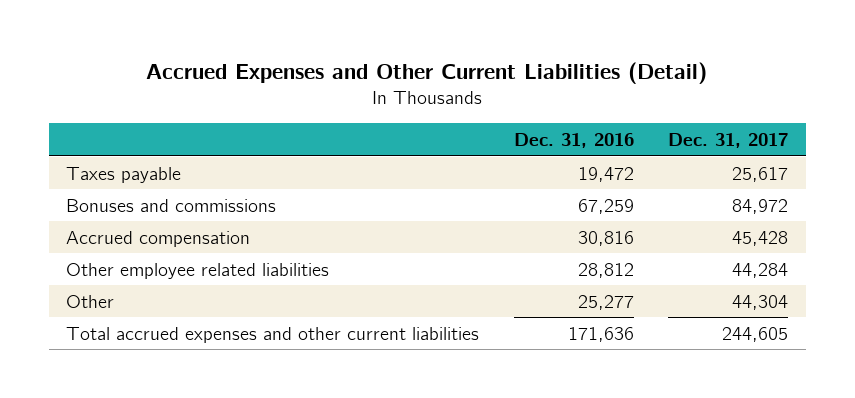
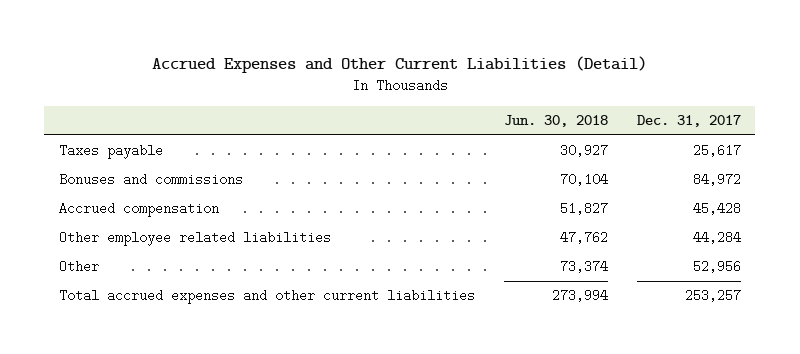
[513,133,634,149] Dec. 31, 2016 -> none
none -> [503,114,608,127] Jun. 30, 2018
[732,294,789,310] 44,304 -> [692,260,741,274] 52,956
[722,326,789,342] 244,605 -> [684,289,741,303] 253,257

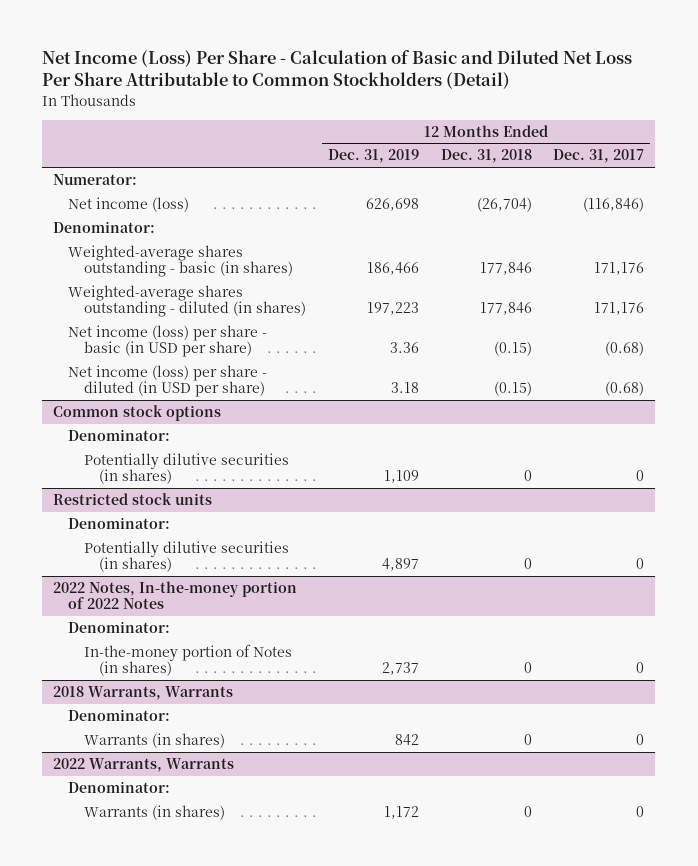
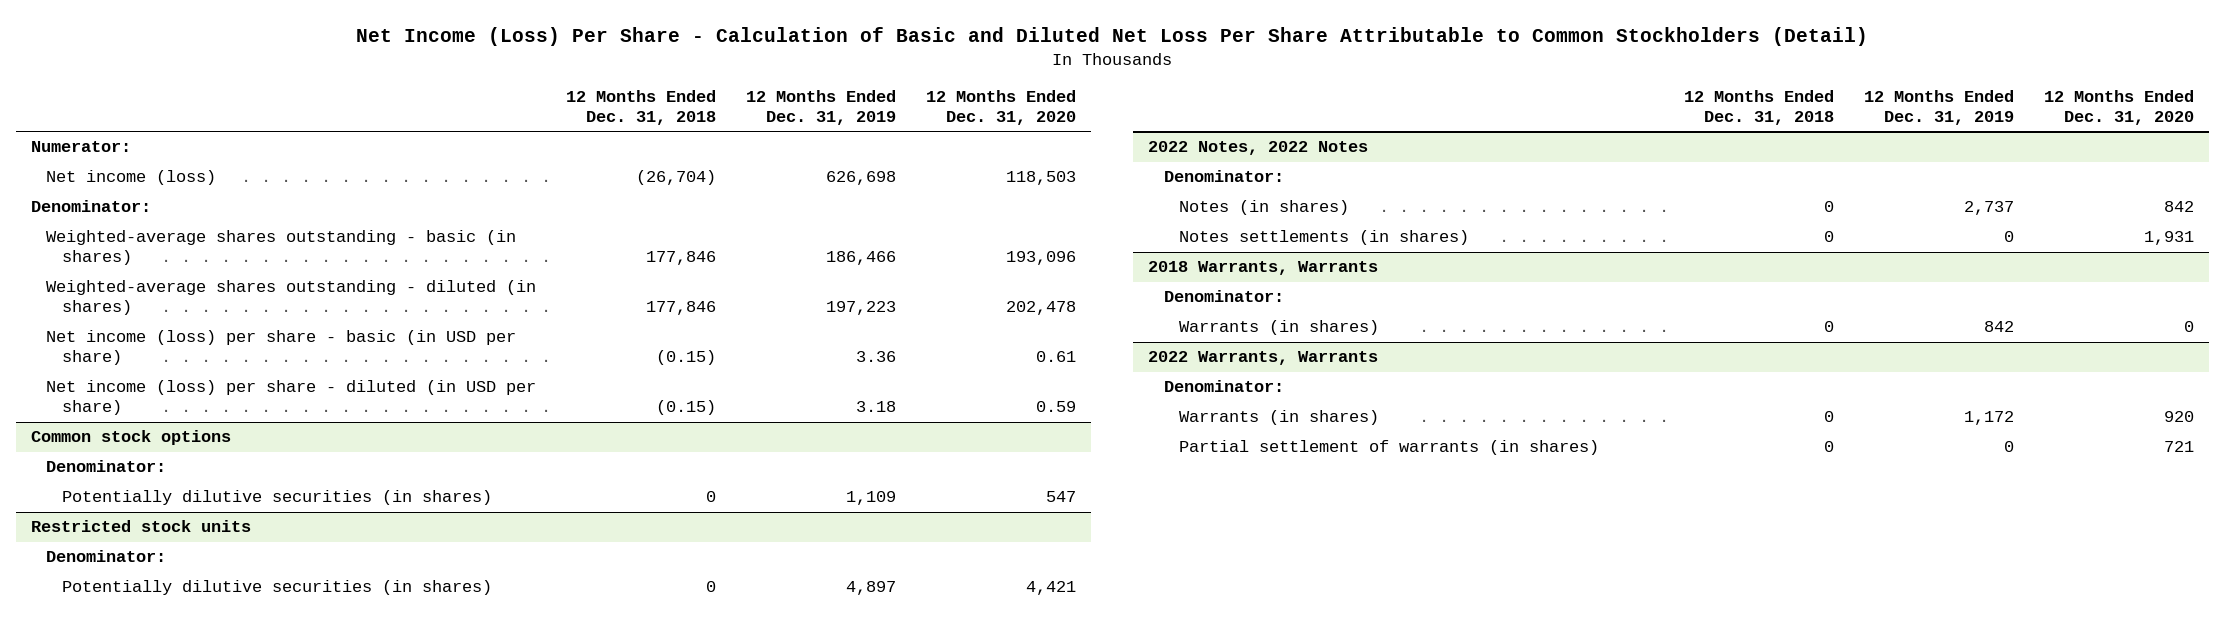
[553,149,645,164] Dec. 31, 2017 -> none
none -> [926,89,1077,125] 12 Months Ended Dec. 31, 2020
[53,580,298,610] 2022 Notes, In-the-money portion of 2022 Notes -> none
none -> [1148,141,1369,156] 2022 Notes, 2022 Notes
[83,643,292,677] In-the-money portion of Notes (in shares) -> [1179,200,1350,216] Notes (in shares)
none -> [1179,230,1470,246] Notes settlements (in shares)
none -> [1179,440,1600,456] Partial settlement of warrants (in shares)

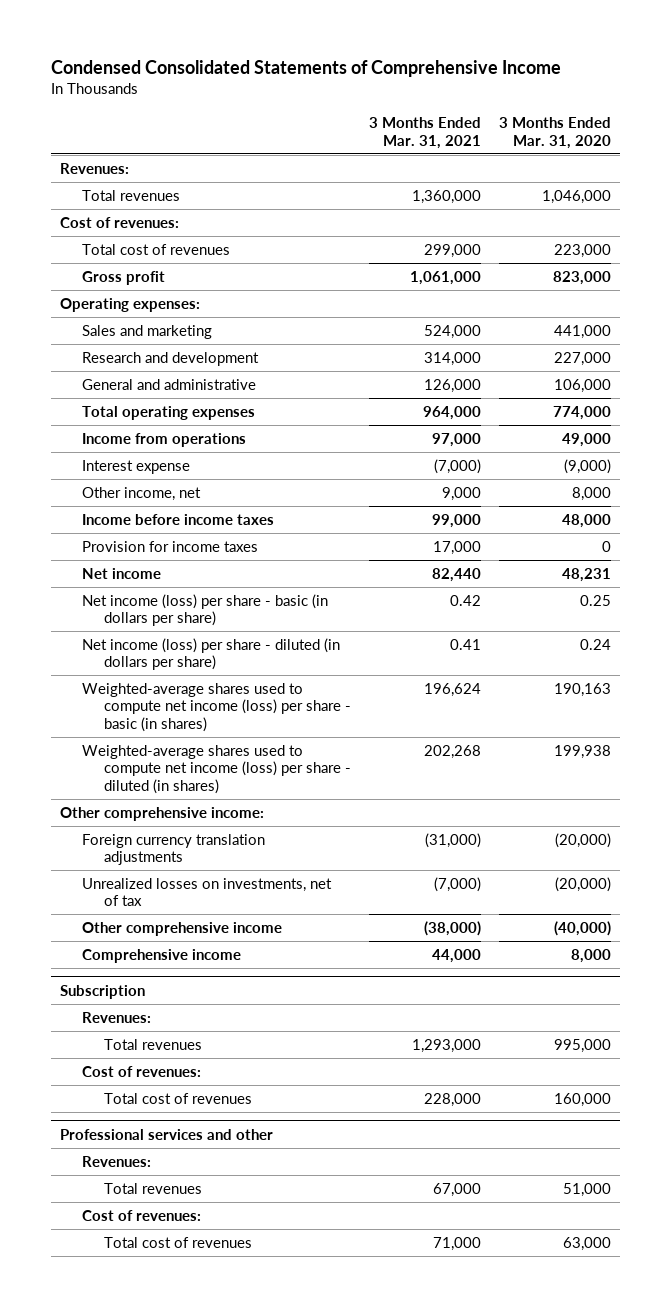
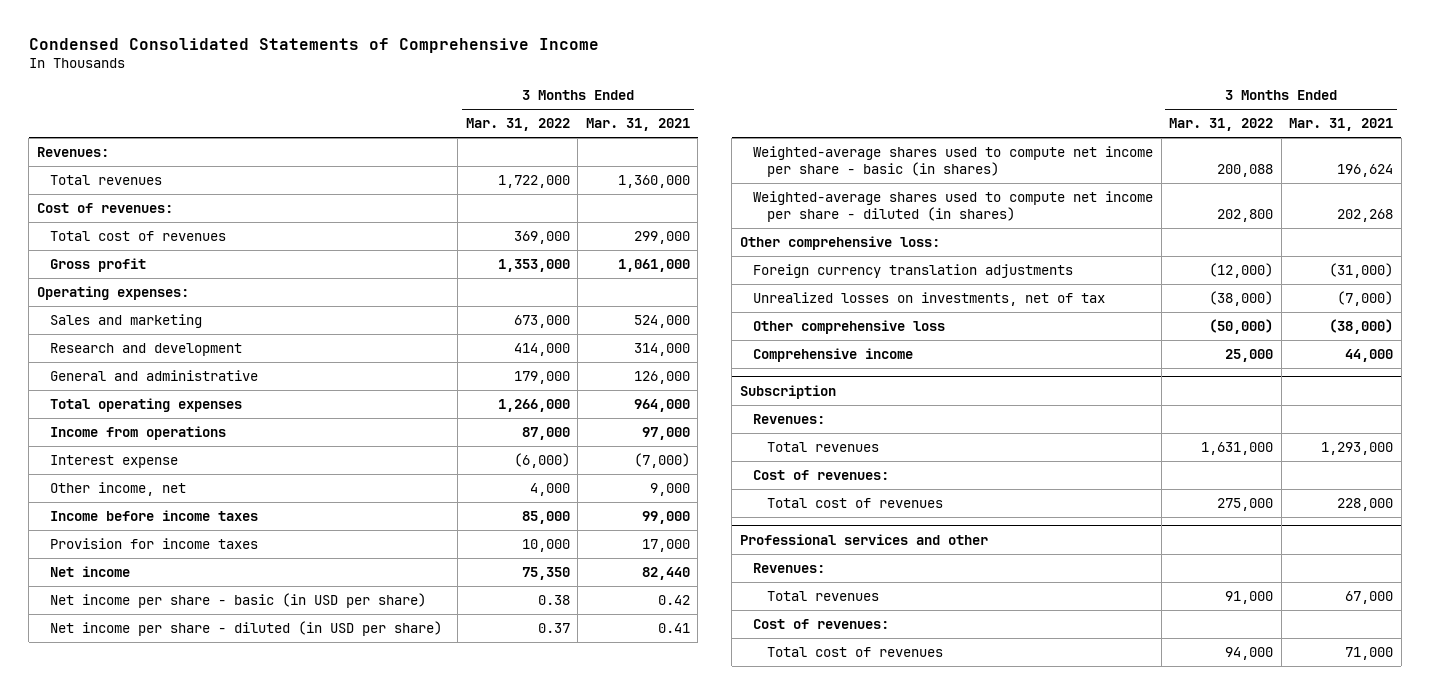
[498,117,611,149] 3 Months Ended Mar. 31, 2020 -> none
none -> [465,118,570,132] Mar. 31, 2022
[81,593,328,627] Net income (loss) per share - basic (in dollars per share) -> [49,592,426,608] Net income per share - basic (in USD per share)
[81,637,340,671] Net income (loss) per share - diluted (in dollars per share) -> [49,620,442,636] Net income per share - diluted (in USD per share)
[81,682,351,732] Weighted-average shares used to compute net income (loss) per share - basic (in shares) -> [753,145,1154,178] Weighted-average shares used to compute net income per share - basic (in shares)
[81,744,351,794] Weighted-average shares used to compute net income (loss) per share - diluted (in shares) -> [753,190,1154,223] Weighted-average shares used to compute net income per share - diluted (in shares)
[59,806,264,821] Other comprehensive income: -> [739,235,940,250] Other comprehensive loss:
[81,921,282,936] Other comprehensive income -> [753,319,946,334] Other comprehensive loss

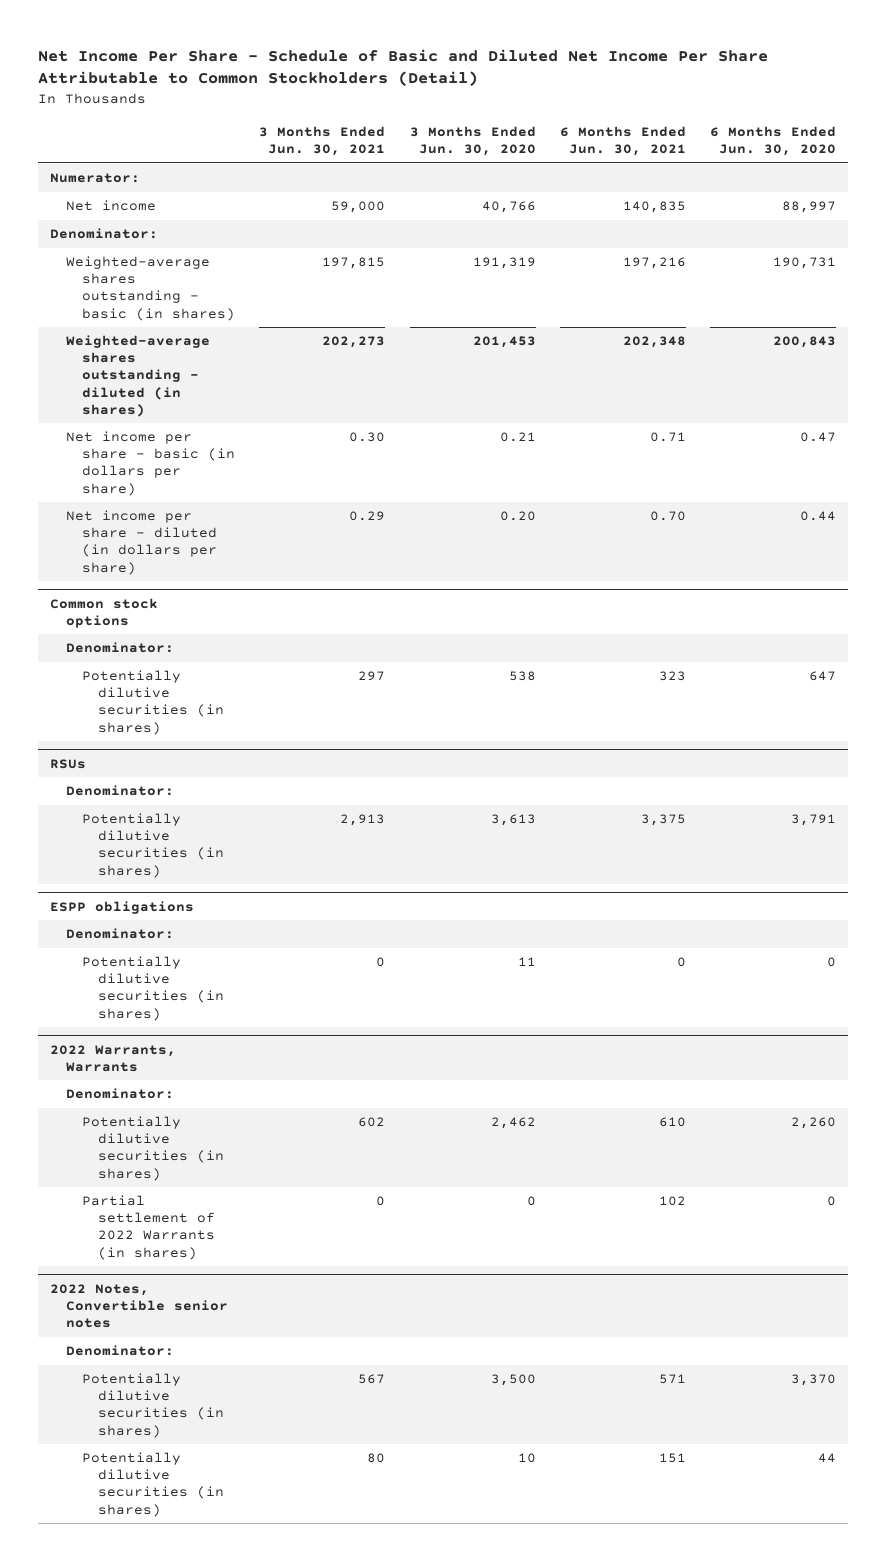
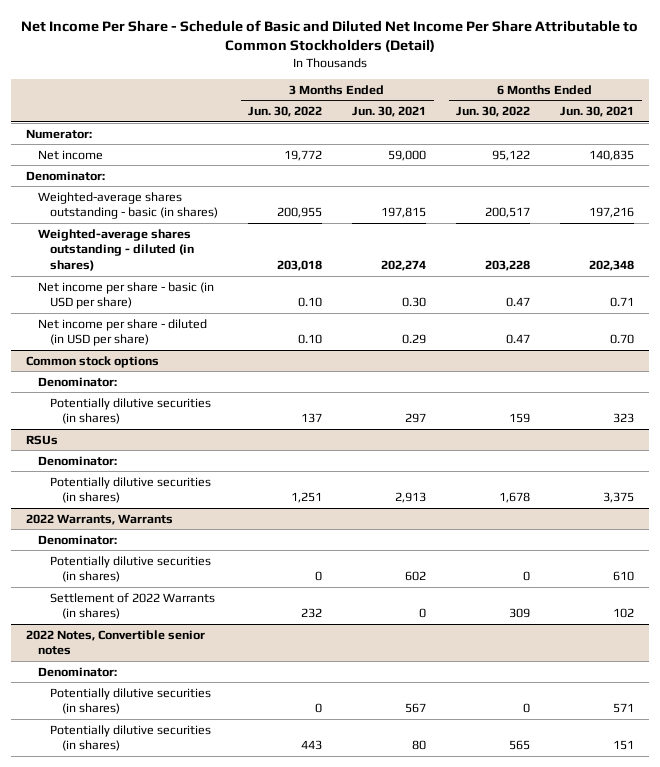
[409,126,536,157] 3 Months Ended Jun. 30, 2020 -> none
[710,126,837,157] 6 Months Ended Jun. 30, 2020 -> none
none -> [248,106,323,118] Jun. 30, 2022
none -> [456,106,531,118] Jun. 30, 2022
[322,336,386,349] 202,273 -> [381,260,427,272] 202,274
[66,431,236,496] Net income per share - basic (in dollars per share) -> [38,281,215,310] Net income per share - basic (in USD per share)
[66,510,218,575] Net income per share - diluted (in dollars per share) -> [38,318,208,347] Net income per share - diluted (in USD per share)
[50,900,195,914] ESPP obligations -> none
[66,928,175,940] Denominator: -> none
[82,956,225,1021] Potentially dilutive securities (in shares) -> none
[82,1195,216,1260] Partial settlement of 2022 Warrants (in shares) -> [49,592,215,620] Settlement of 2022 Warrants (in shares)

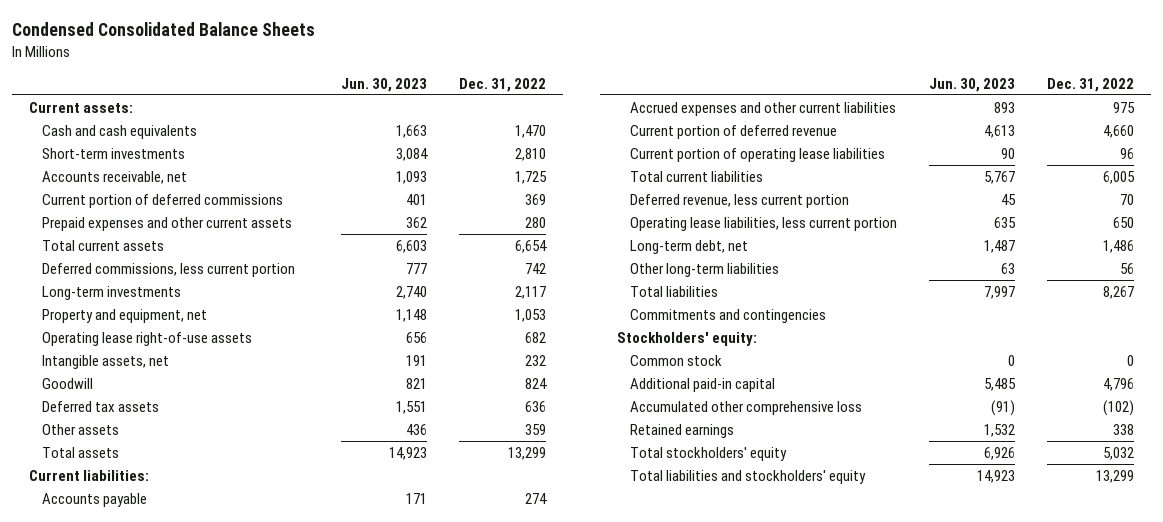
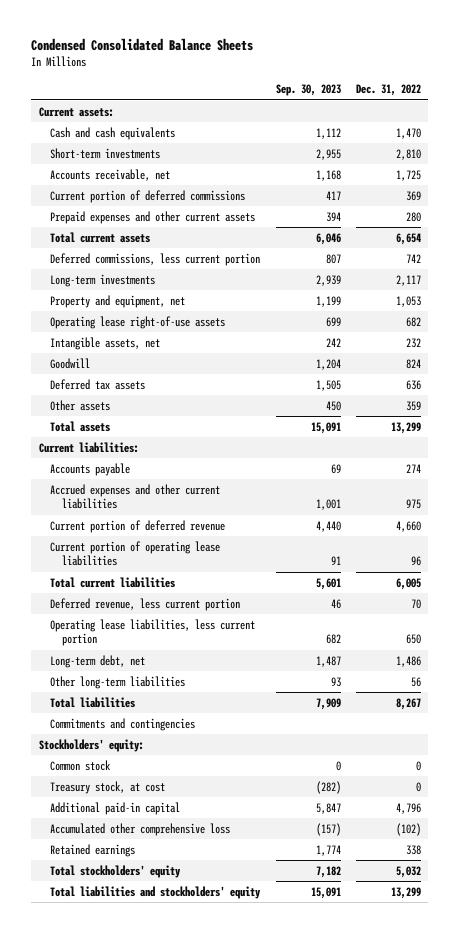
[341,77,428,92] Jun. 30, 2023 -> none
none -> [275,84,341,97] Sep. 30, 2023
none -> [50,780,166,794] Treasury stock, at cost

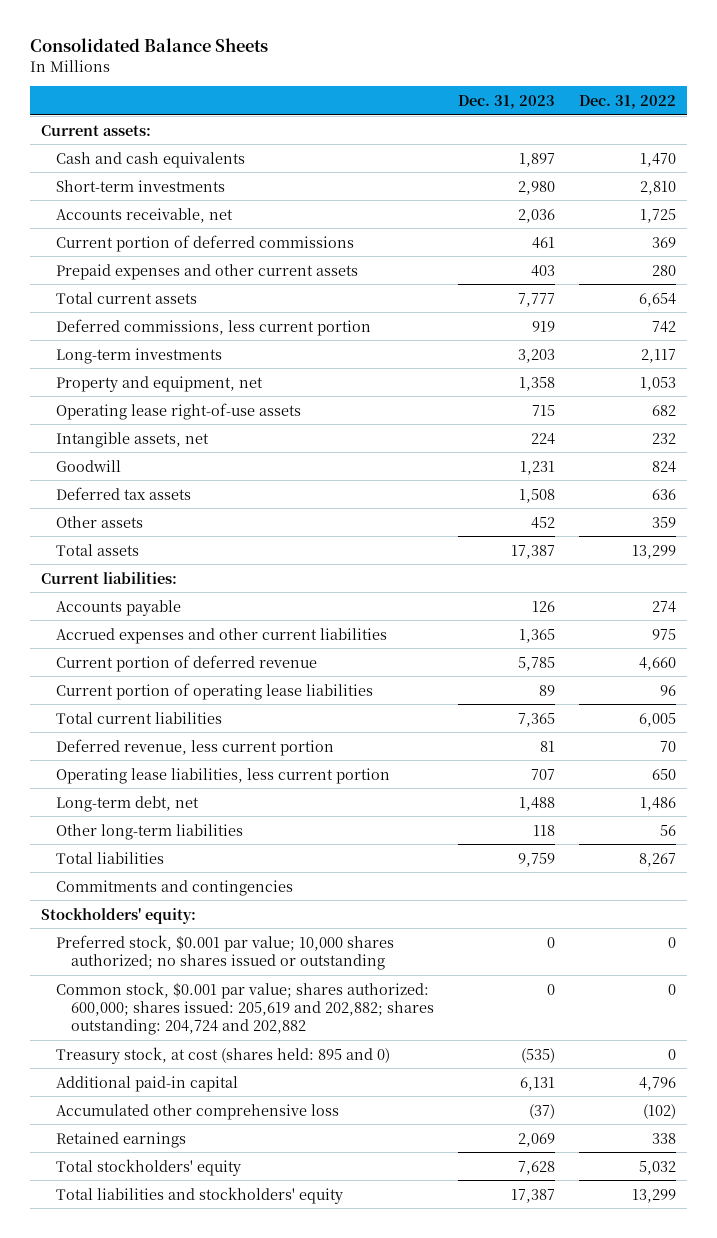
[31,37,254,51] Condensed Consolidated Balance Sheets -> [29,38,268,53] Consolidated Balance Sheets
[275,84,341,97] Sep. 30, 2023 -> none
none -> [457,94,555,109] Dec. 31, 2023
none -> [56,934,395,970] Preferred stock, $0.001 par value; 10,000 shares authorized; no shares issued or outstanding
[50,759,112,771] Common stock -> [56,981,435,1035] Common stock, $0.001 par value; shares authorized: 600,000; shares issued: 205,619 and 202,882; shares outstanding: 204,724 and 202,882
[50,780,166,794] Treasury stock, at cost -> [56,1046,391,1064] Treasury stock, at cost (shares held: 895 and 0)

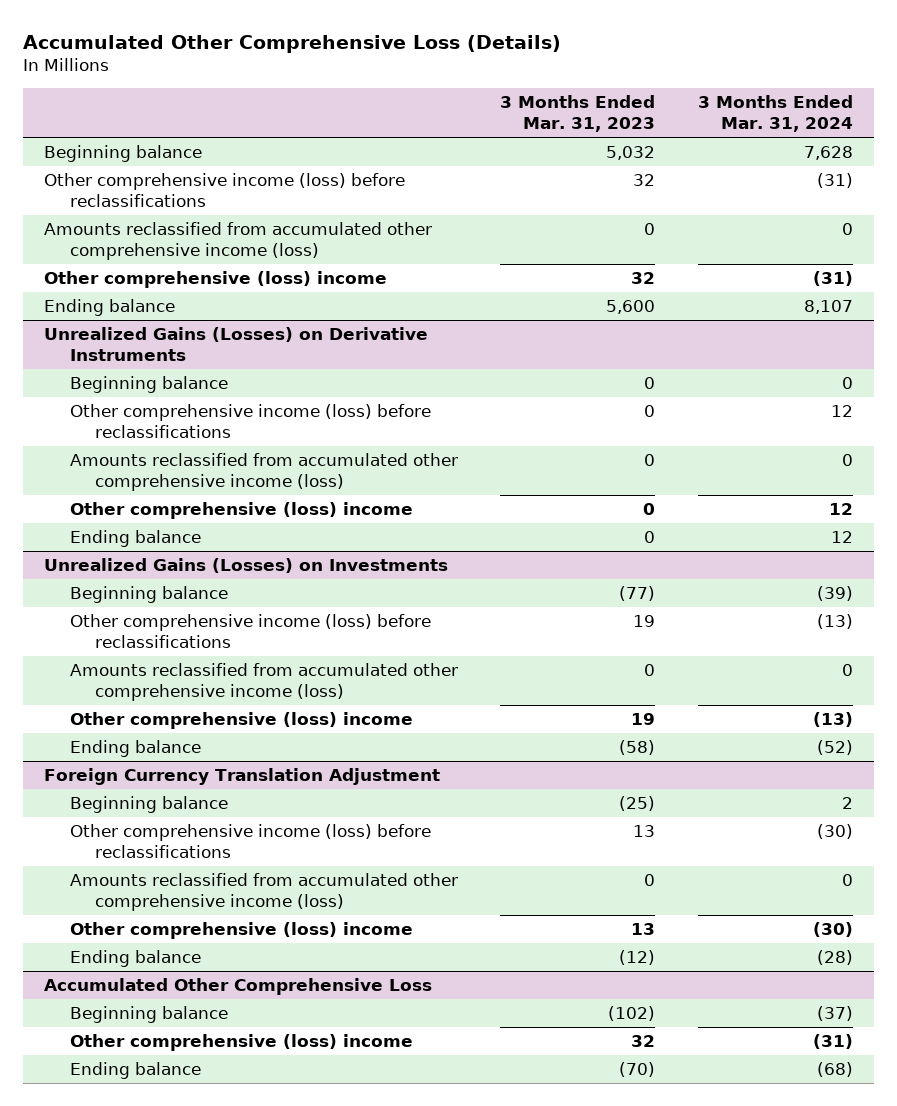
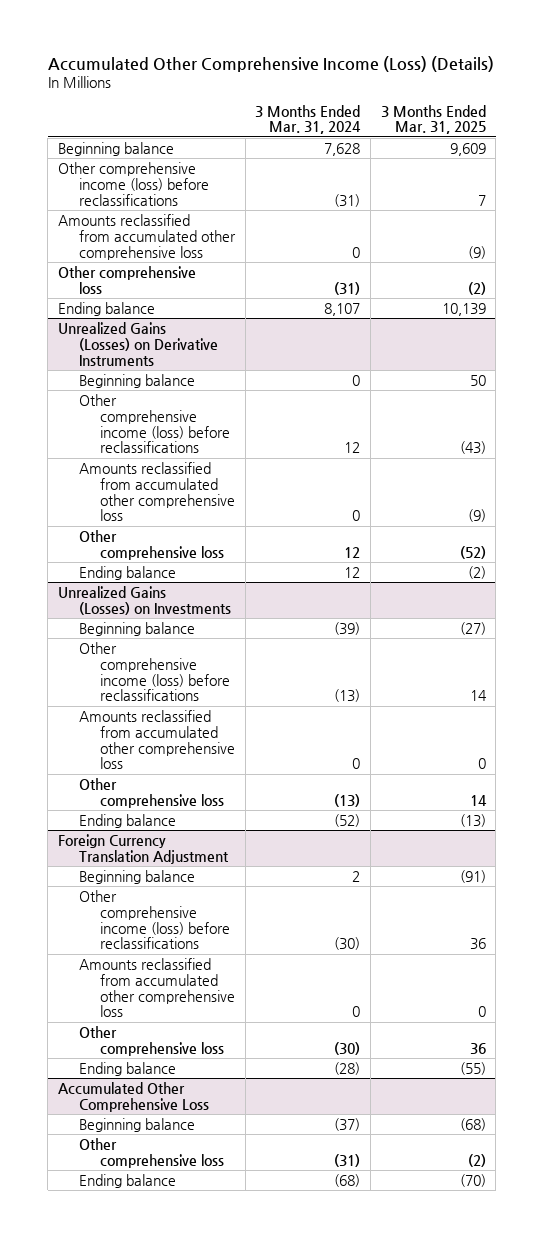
[23,34,562,53] Accumulated Other Comprehensive Loss (Details) -> [47,55,494,72] Accumulated Other Comprehensive Income (Loss) (Details)
[500,94,656,133] 3 Months Ended Mar. 31, 2023 -> none
none -> [380,104,486,135] 3 Months Ended Mar. 31, 2025
[44,222,433,261] Amounts reclassified from accumulated other comprehensive income (loss) -> [57,213,236,260] Amounts reclassified from accumulated other comprehensive loss
[44,271,388,289] Other comprehensive (loss) income -> [57,265,196,294] Other comprehensive loss
[69,453,458,492] Amounts reclassified from accumulated other comprehensive income (loss) -> [78,461,235,522] Amounts reclassified from accumulated other comprehensive loss
[69,502,413,520] Other comprehensive (loss) income -> [78,529,224,560] Other comprehensive loss
[69,663,458,702] Amounts reclassified from accumulated other comprehensive income (loss) -> [78,709,235,770] Amounts reclassified from accumulated other comprehensive loss
[69,712,413,730] Other comprehensive (loss) income -> [78,777,224,808] Other comprehensive loss
[69,873,458,912] Amounts reclassified from accumulated other comprehensive income (loss) -> [78,957,235,1018] Amounts reclassified from accumulated other comprehensive loss
[69,922,413,940] Other comprehensive (loss) income -> [78,1025,224,1056] Other comprehensive loss
[69,1034,413,1052] Other comprehensive (loss) income -> [78,1137,224,1168] Other comprehensive loss

